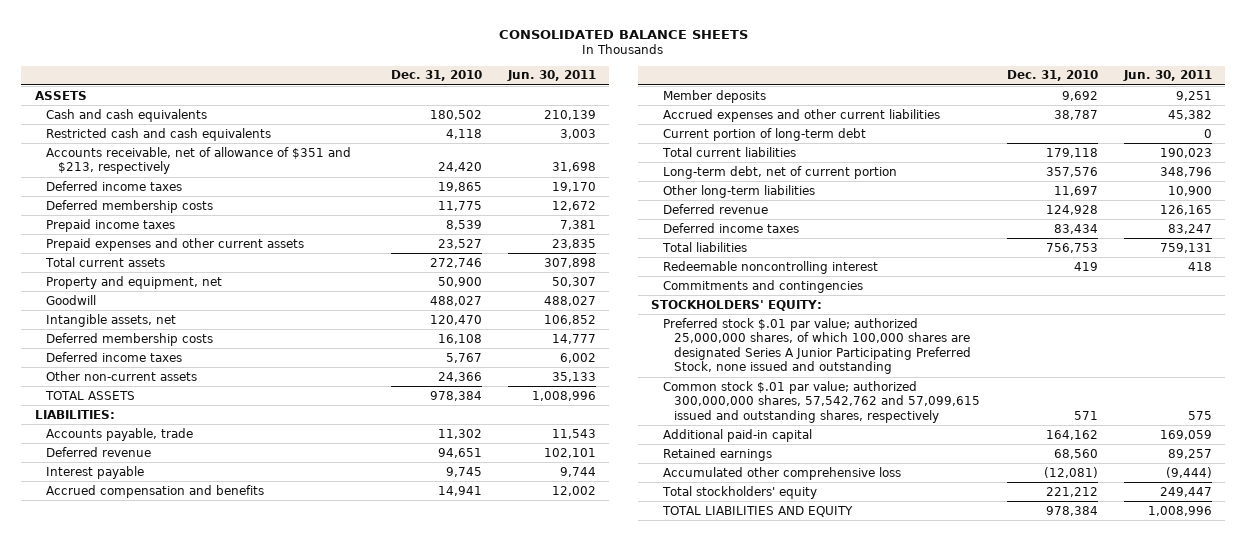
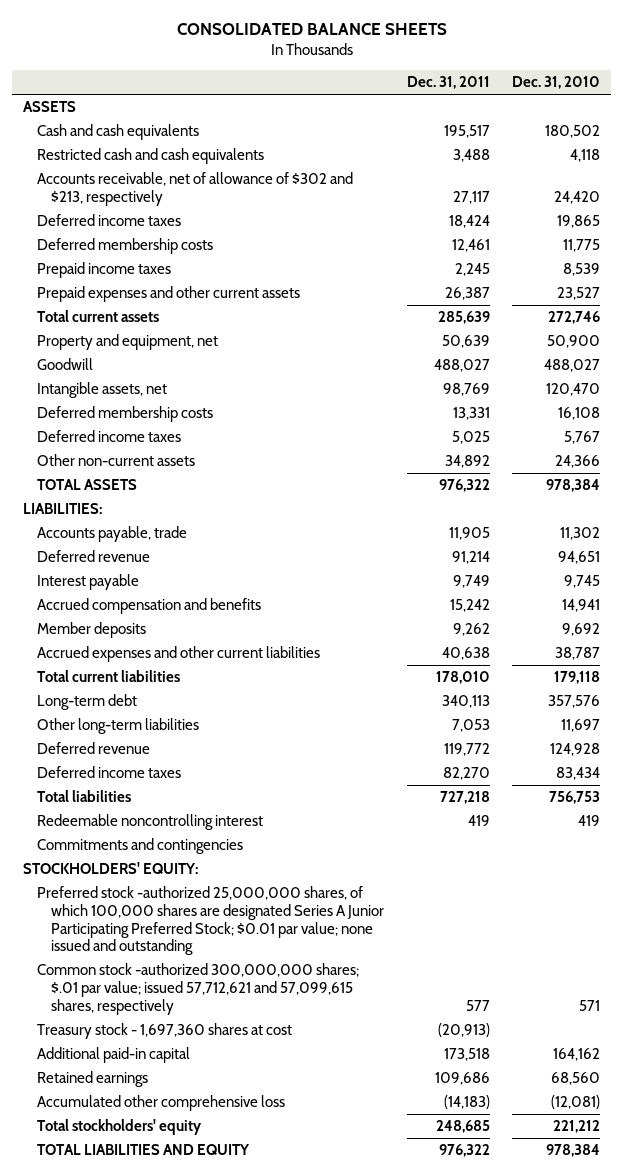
[507,70,597,82] Jun. 30, 2011 -> none
none -> [406,76,490,90] Dec. 31, 2011
[46,146,352,175] Accounts receivable, net of allowance of $351 and $213, respectively -> [37,172,354,207] Accounts receivable, net of allowance of $302 and $213, respectively
[662,127,866,141] Current portion of long-term debt -> none
[662,165,897,179] Long-term debt, net of current portion -> [37,694,138,711] Long-term debt
[662,317,972,375] Preferred stock $.01 par value; authorized 25,000,000 shares, of which 100,000 shares are designated Series A Junior Participating Preferred Stock, none issued and outstanding -> [37,886,385,956] Preferred stock -authorized 25,000,000 shares, of which 100,000 shares are designated Series A Junior Participating Preferred Stock; $0.01 par value; none issued and outstanding
[662,380,981,423] Common stock $.01 par value; authorized 300,000,000 shares, 57,542,762 and 57,099,615 issued and outstanding shares, respectively -> [37,963,360,1015] Common stock -authorized 300,000,000 shares; $.01 par value; issued 57,712,621 and 57,099,615 shares, respectively
none -> [37,1023,293,1040] Treasury stock - 1,697,360 shares at cost

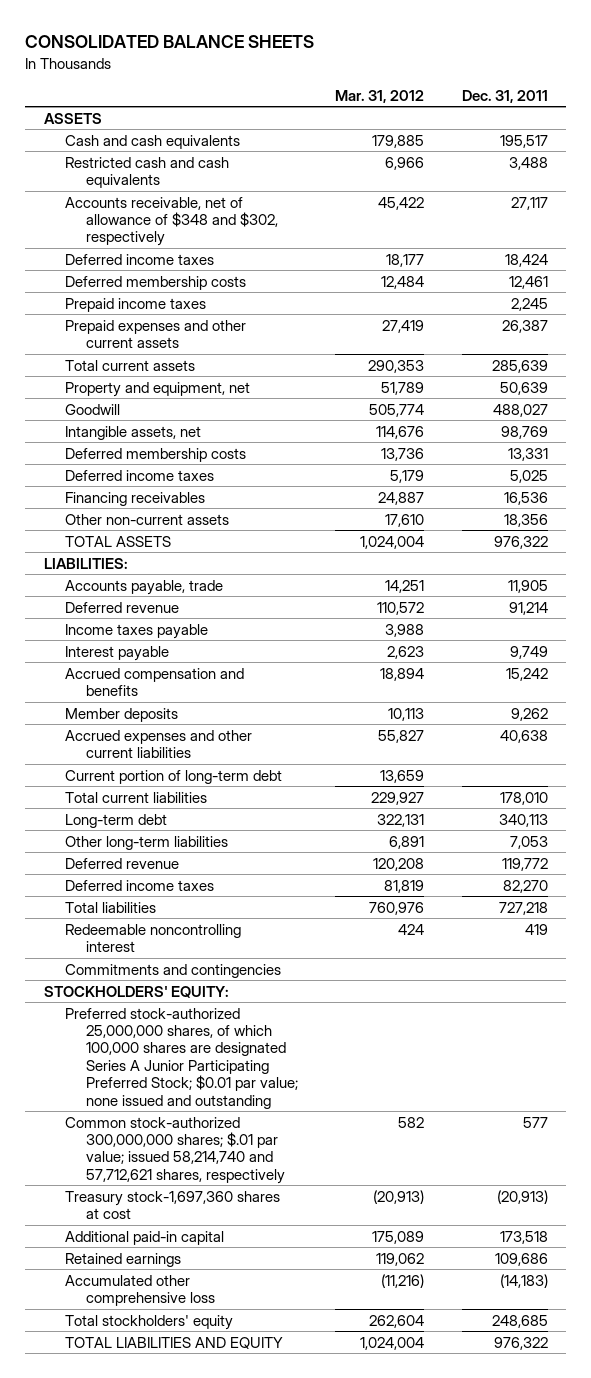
[511,76,600,90] Dec. 31, 2010 -> none
none -> [335,89,425,103] Mar. 31, 2012
[37,172,354,207] Accounts receivable, net of allowance of $302 and $213, respectively -> [64,196,278,247] Accounts receivable, net of allowance of $348 and $302, respectively
none -> [64,491,205,506] Financing receivables
[444,455,490,469] 34,892 -> [503,513,548,527] 18,356
none -> [64,623,208,639] Income taxes payable
none -> [64,769,282,784] Current portion of long-term debt
[37,886,385,956] Preferred stock -authorized 25,000,000 shares, of which 100,000 shares are designated Series A Junior Participating Preferred Stock; $0.01 par value; none issued and outstanding -> [64,1007,298,1109] Preferred stock-authorized 25,000,000 shares, of which 100,000 shares are designated Series A Junior Participating Preferred Stock; $0.01 par value; none issued and outstanding
[37,963,360,1015] Common stock -authorized 300,000,000 shares; $.01 par value; issued 57,712,621 and 57,099,615 shares, respectively -> [64,1116,285,1184] Common stock-authorized 300,000,000 shares; $.01 par value; issued 58,214,740 and 57,712,621 shares, respectively
[37,1023,293,1040] Treasury stock - 1,697,360 shares at cost -> [64,1190,280,1220] Treasury stock-1,697,360 shares at cost

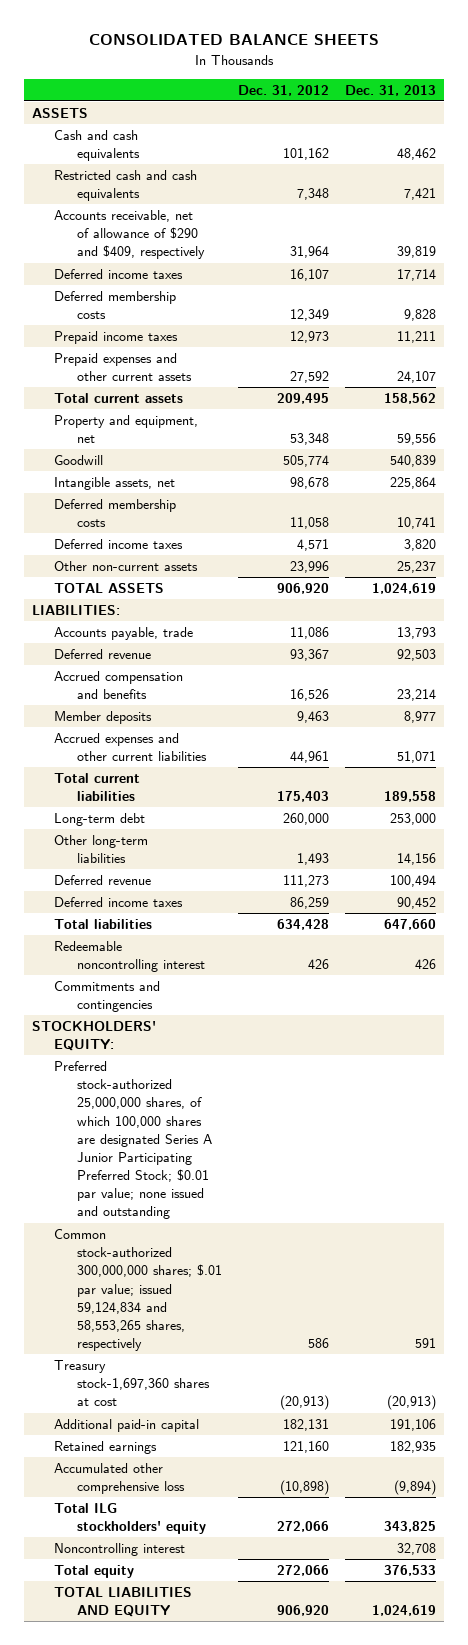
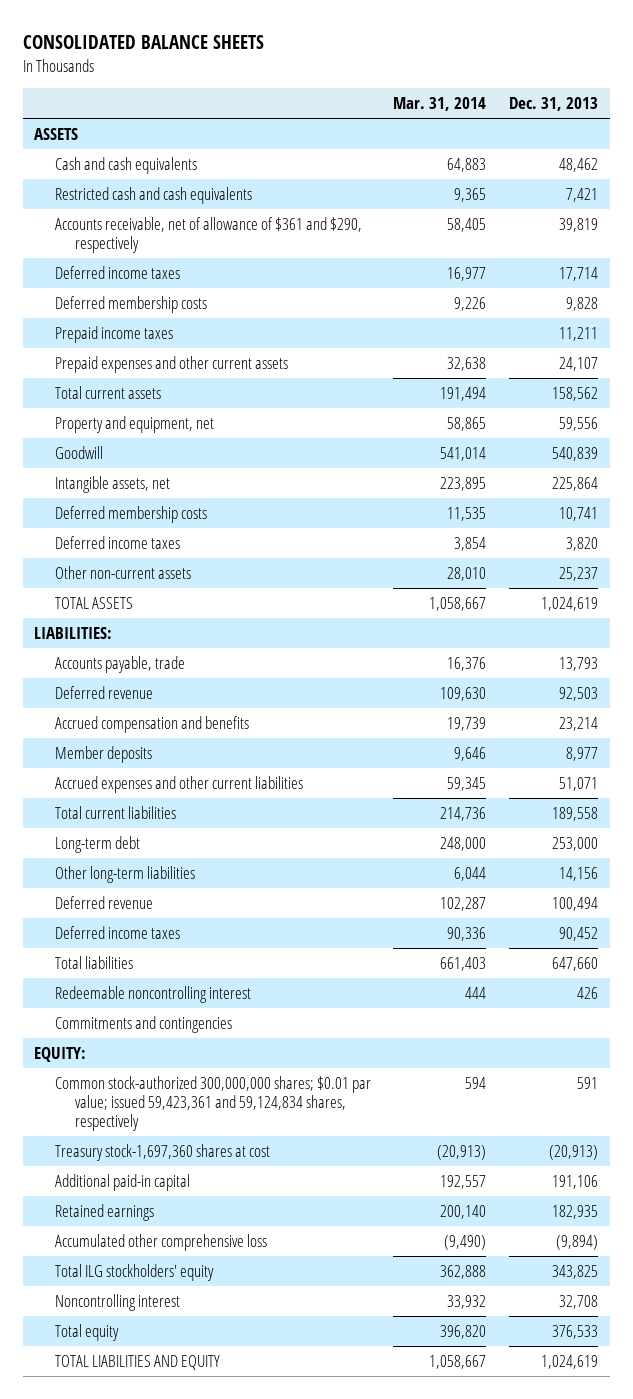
[237,84,329,96] Dec. 31, 2012 -> none
none -> [393,97,487,112] Mar. 31, 2014
[54,210,205,260] Accounts receivable, net of allowance of $290 and $409, respectively -> [54,216,362,254] Accounts receivable, net of allowance of $361 and $290, respectively
[54,1061,212,1220] Preferred stock-authorized 25,000,000 shares, of which 100,000 shares are designated Series A Junior Participating Preferred Stock; $0.01 par value; none issued and outstanding -> none
[31,1021,156,1052] STOCKHOLDERS' EQUITY: -> [34,1046,87,1062] EQUITY:
[54,1229,222,1352] Common stock-authorized 300,000,000 shares; $.01 par value; issued 59,124,834 and 58,553,265 shares, respectively -> [54,1075,371,1132] Common stock-authorized 300,000,000 shares; $0.01 par value; issued 59,423,361 and 59,124,834 shares, respectively

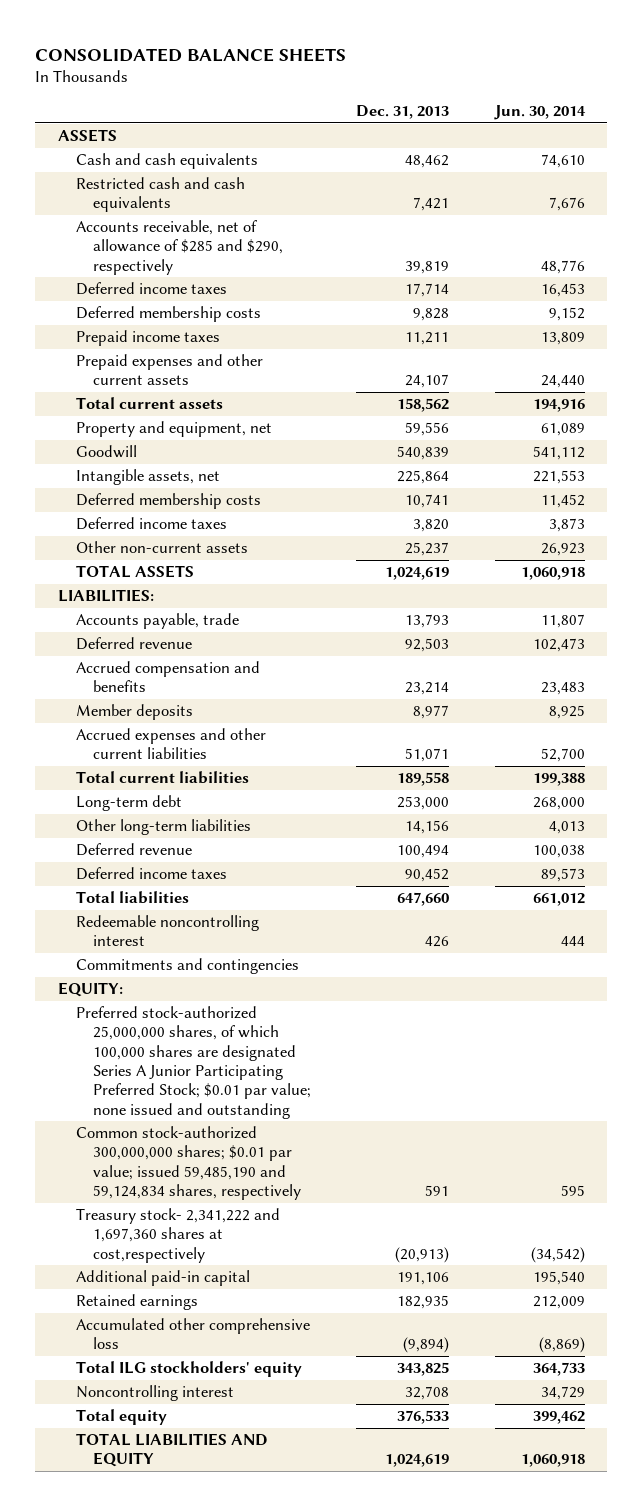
[393,97,487,112] Mar. 31, 2014 -> none
none -> [493,104,586,120] Jun. 30, 2014
[54,216,362,254] Accounts receivable, net of allowance of $361 and $290, respectively -> [75,220,284,275] Accounts receivable, net of allowance of $285 and $290, respectively
none -> [75,1006,312,1119] Preferred stock-authorized 25,000,000 shares, of which 100,000 shares are designated Series A Junior Participating Preferred Stock; $0.01 par value; none issued and outstanding
[54,1075,371,1132] Common stock-authorized 300,000,000 shares; $0.01 par value; issued 59,423,361 and 59,124,834 shares, respectively -> [75,1126,302,1200] Common stock-authorized 300,000,000 shares; $0.01 par value; issued 59,485,190 and 59,124,834 shares, respectively
[54,1143,270,1161] Treasury stock-1,697,360 shares at cost -> [75,1208,280,1263] Treasury stock- 2,341,222 and 1,697,360 shares at cost,respectively

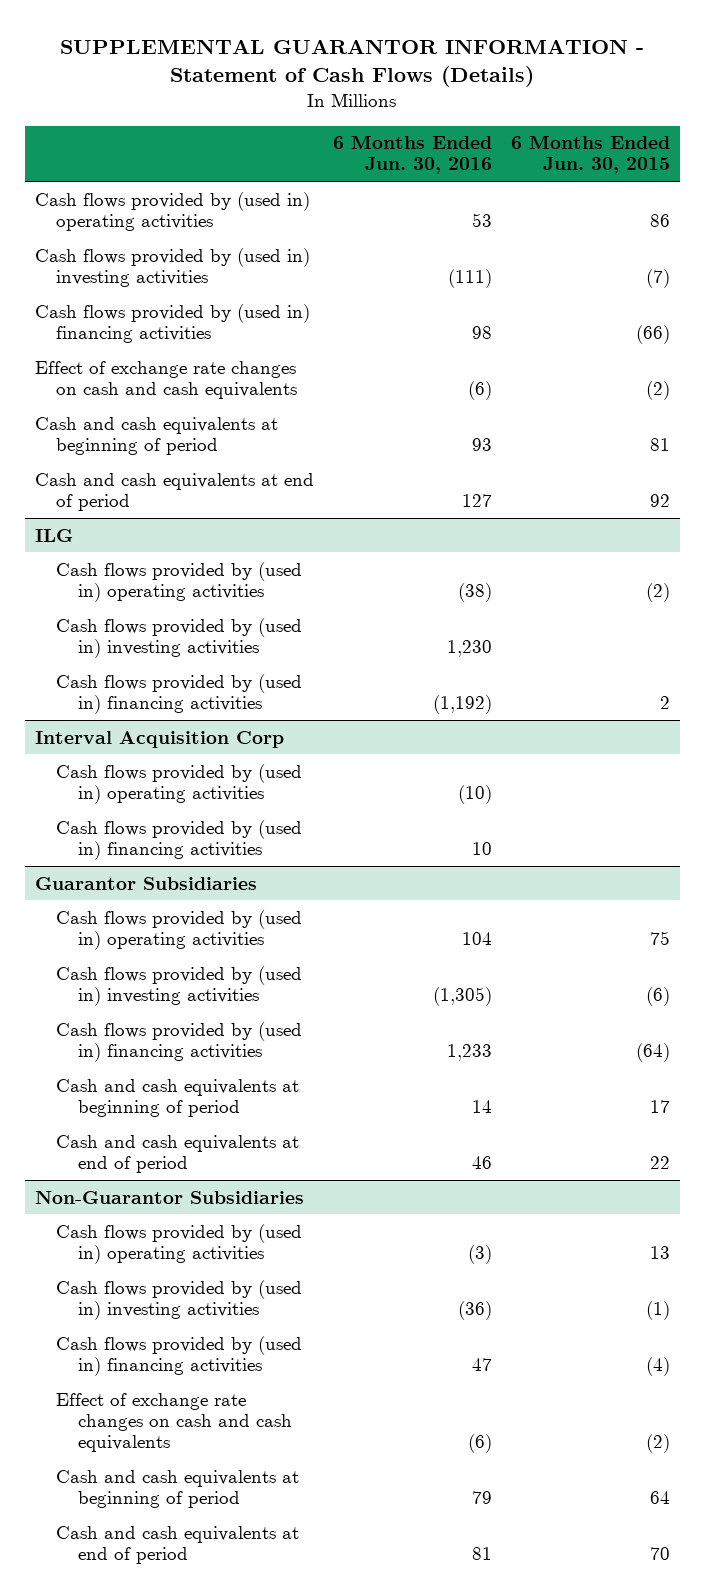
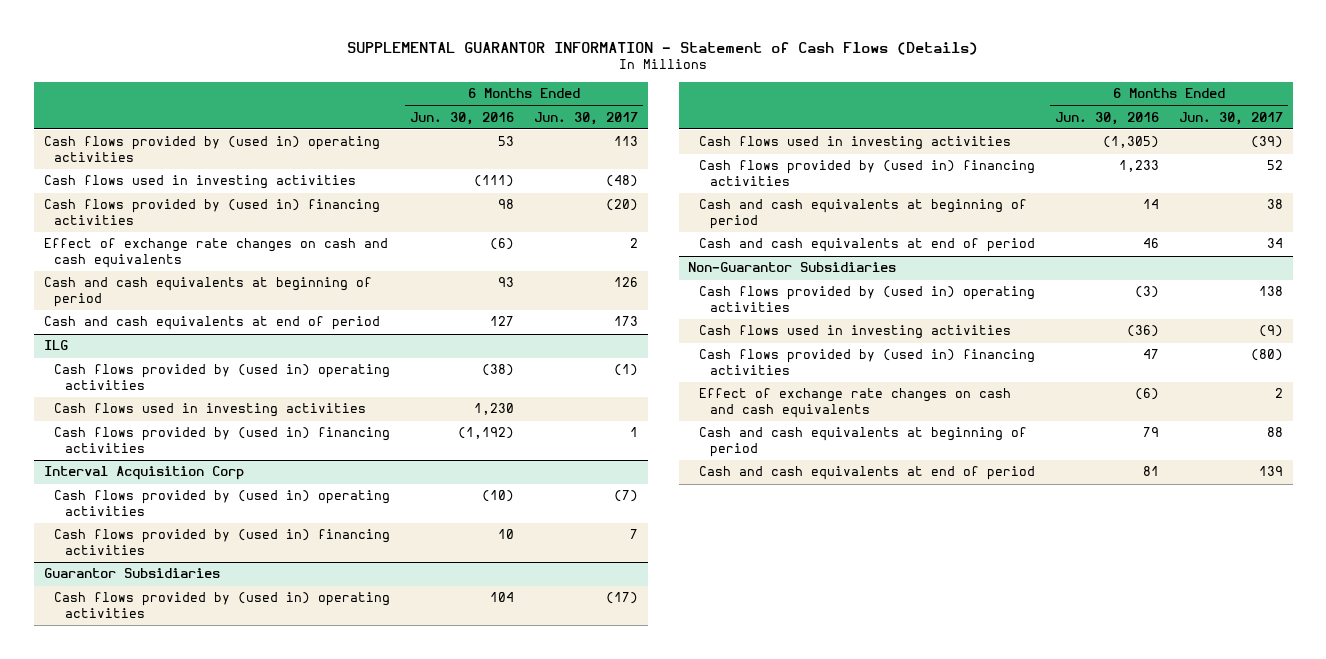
[510,135,670,175] 6 Months Ended Jun. 30, 2015 -> none
none -> [533,111,638,125] Jun. 30, 2017
[34,247,310,287] Cash flows provided by (used in) investing activities -> [43,175,356,190] Cash flows used in investing activities
[56,617,303,658] Cash flows provided by (used in) investing activities -> [54,403,367,418] Cash flows used in investing activities
[56,965,303,1006] Cash flows provided by (used in) investing activities -> [699,136,1012,151] Cash flows used in investing activities
[56,1279,303,1320] Cash flows provided by (used in) investing activities -> [699,325,1012,340] Cash flows used in investing activities

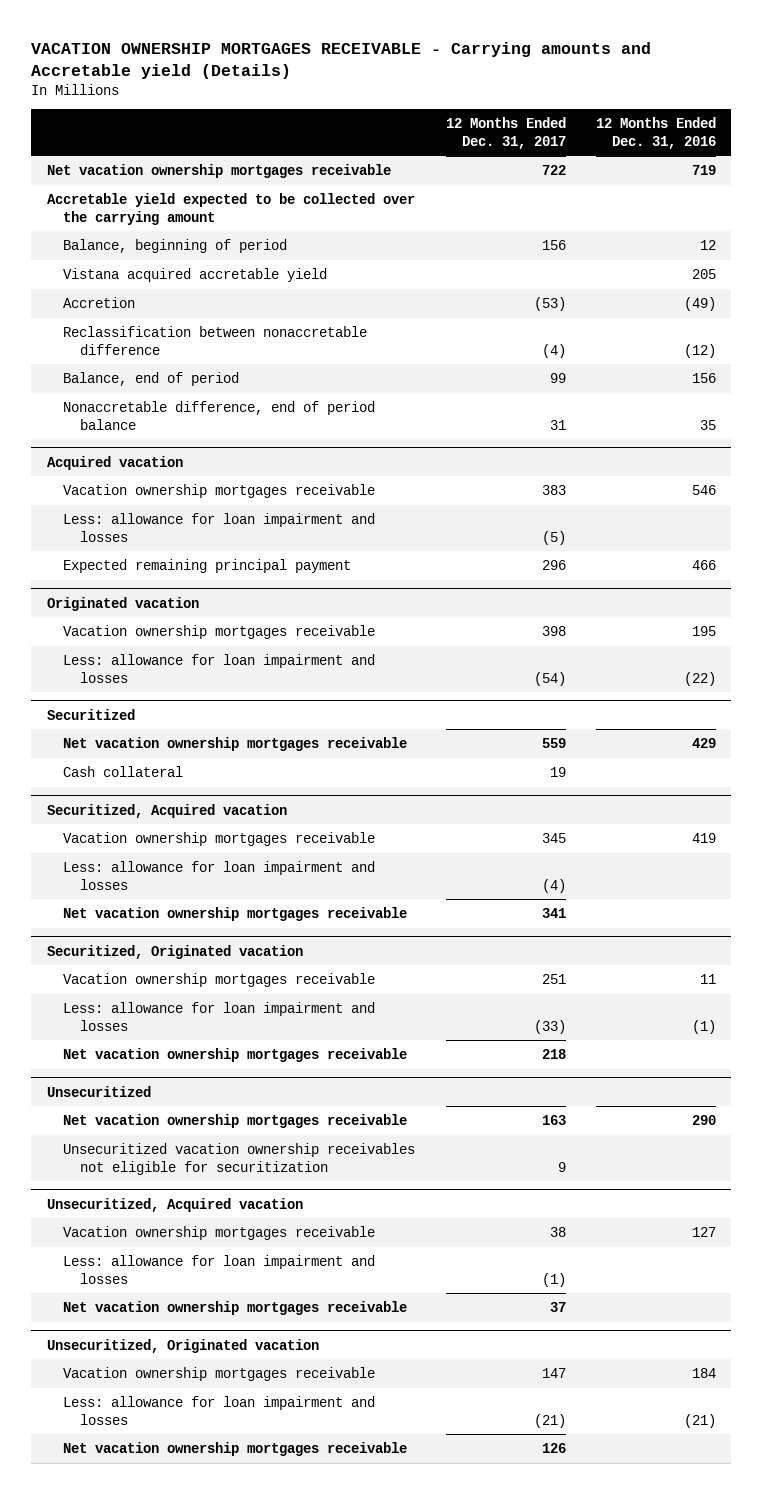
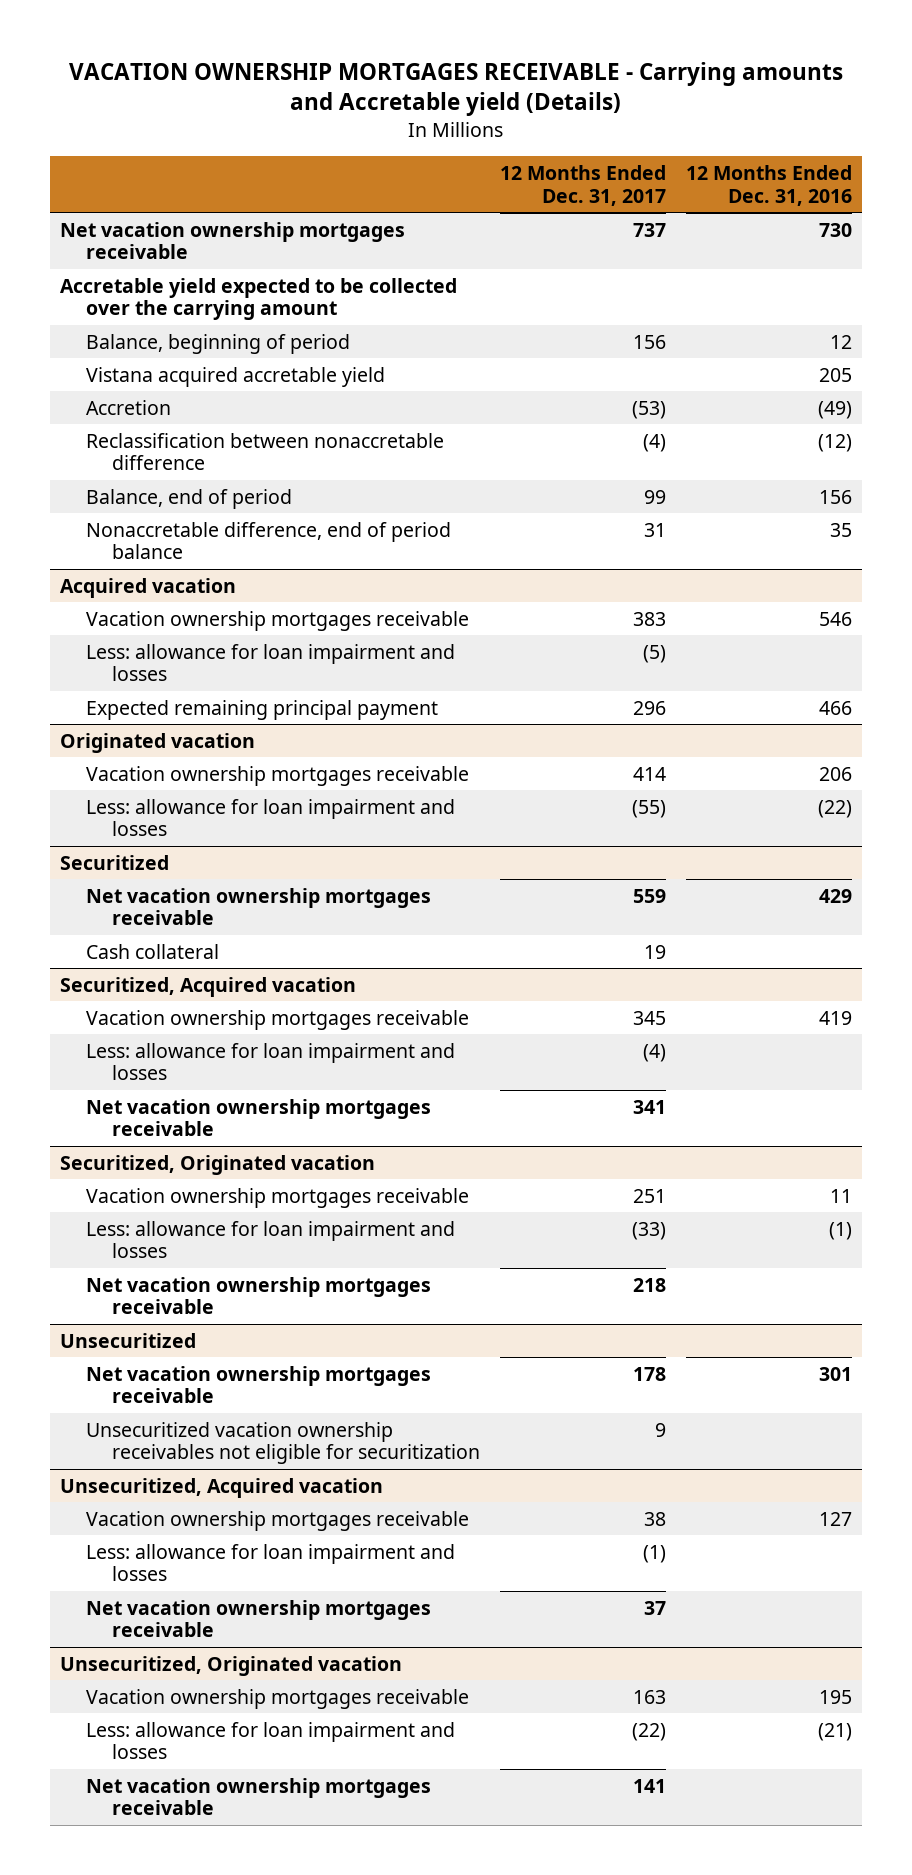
[541,164,566,175] 722 -> [633,222,667,237] 737
[691,164,716,175] 719 -> [819,222,853,237] 730
[541,625,566,636] 398 -> [633,766,667,781] 414
[691,625,716,636] 195 -> [819,766,853,781] 206
[533,671,566,686] (54) -> [632,799,667,818] (55)
[541,1114,566,1125] 163 -> [633,1366,667,1381] 178
[691,1114,716,1125] 290 -> [819,1366,853,1381] 301
[541,1367,566,1378] 147 -> [633,1689,667,1704] 163
[691,1367,716,1378] 184 -> [819,1689,853,1704] 195
[533,1413,566,1428] (21) -> [632,1722,667,1741] (22)
[541,1442,566,1453] 126 -> [633,1778,667,1793] 141

